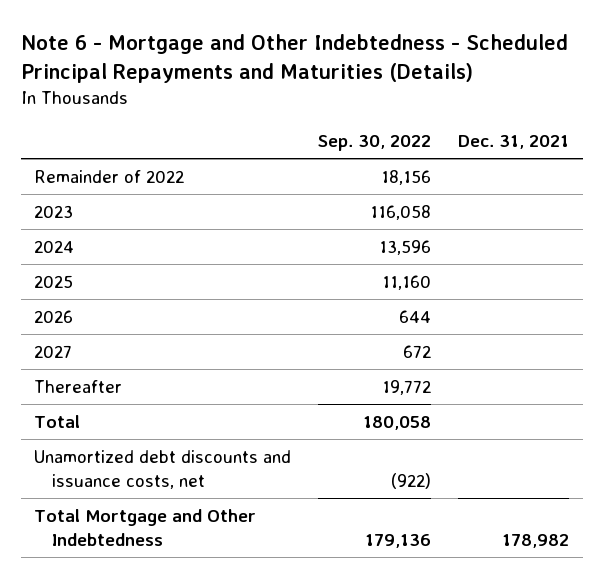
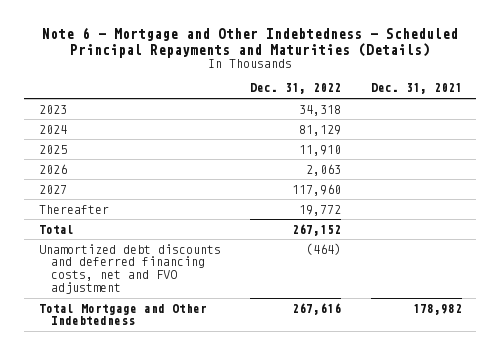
[318,134,432,151] Sep. 30, 2022 -> none
none -> [250,83,342,95] Dec. 31, 2022
[34,170,185,184] Remainder of 2022 -> none
[34,450,292,490] Unamortized debt discounts and issuance costs, net -> [38,243,221,294] Unamortized debt discounts and deferred financing costs, net and FVO adjustment

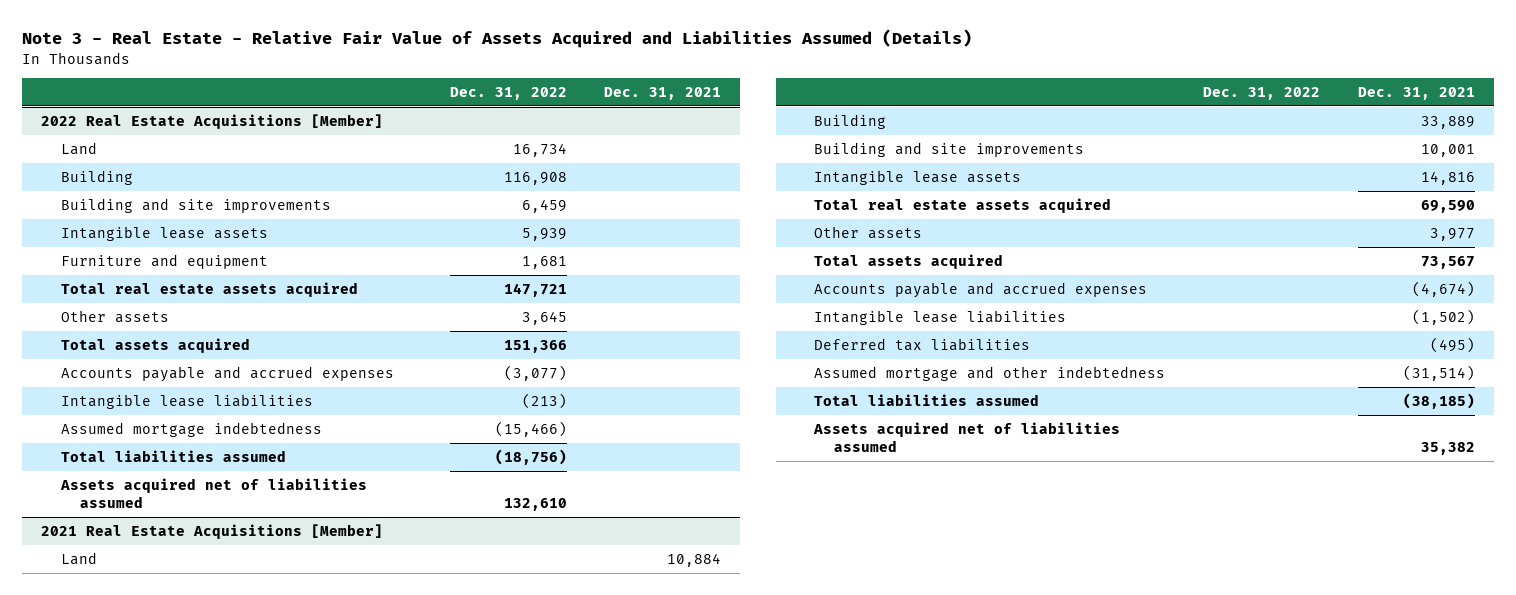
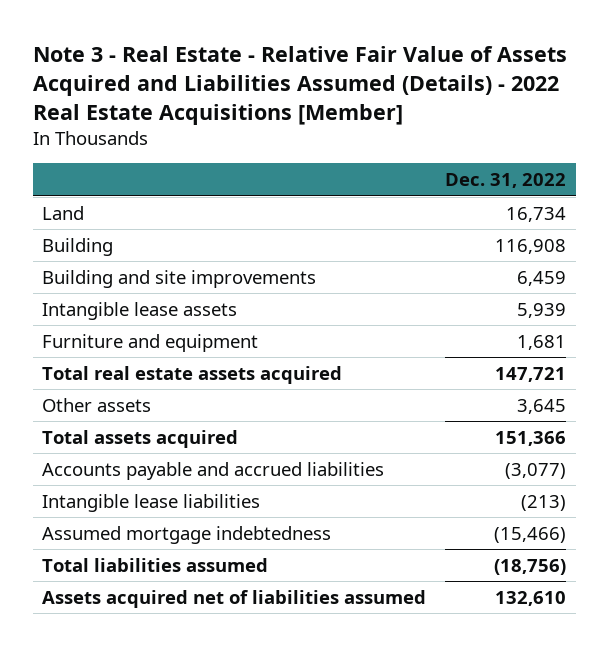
[22,29,973,49] Note 3 - Real Estate - Relative Fair Value of Assets Acquired and Liabilities Assumed (Details) -> [32,45,567,125] Note 3 - Real Estate - Relative Fair Value of Assets Acquired and Liabilities Assumed (Details) - 2022 Real Estate Acquisitions [Member]
[604,86,722,100] Dec. 31, 2021 -> none
[41,113,384,129] 2022 Real Estate Acquisitions [Member] -> none
[60,365,394,382] Accounts payable and accrued expenses -> [42,461,385,480] Accounts payable and accrued liabilities
[41,523,384,539] 2021 Real Estate Acquisitions [Member] -> none
[60,551,97,565] Land -> none
[814,113,887,129] Building -> none
[814,141,1085,157] Building and site improvements -> none
[814,169,1022,185] Intangible lease assets -> none
[814,197,1112,213] Total real estate assets acquired -> none
[814,225,923,239] Other assets -> none
[814,253,1004,269] Total assets acquired -> none
[814,281,1148,298] Accounts payable and accrued expenses -> none
[814,309,1067,325] Intangible lease liabilities -> none
[814,337,1031,351] Deferred tax liabilities -> none
[814,365,1166,381] Assumed mortgage and other indebtedness -> none
[814,393,1040,406] Total liabilities assumed -> none
[813,421,1121,453] Assets acquired net of liabilities assumed -> none

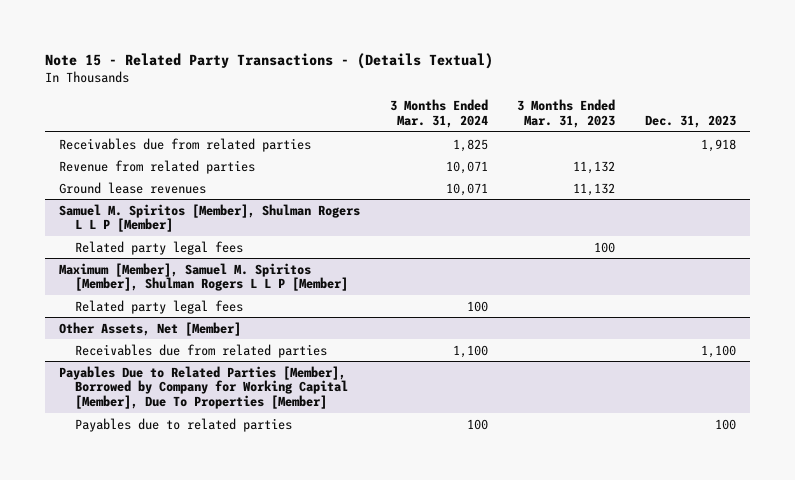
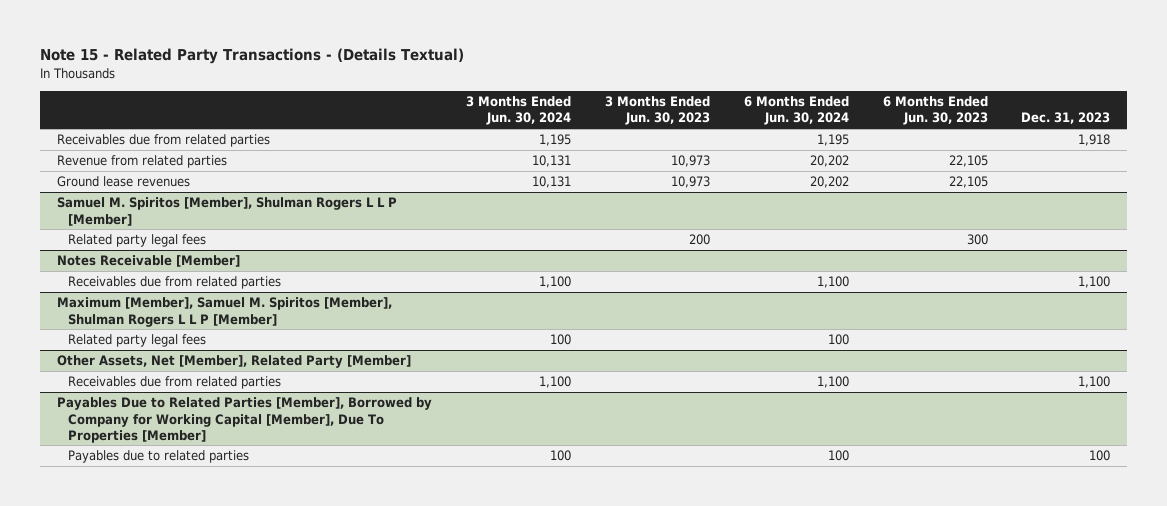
[389,99,488,129] 3 Months Ended Mar. 31, 2024 -> none
[517,99,616,129] 3 Months Ended Mar. 31, 2023 -> none
none -> [465,96,571,126] 3 Months Ended Jun. 30, 2024
none -> [604,96,710,126] 3 Months Ended Jun. 30, 2023
none -> [743,96,849,126] 6 Months Ended Jun. 30, 2024
none -> [882,96,988,126] 6 Months Ended Jun. 30, 2023
none -> [56,255,240,268] Notes Receivable [Member]
none -> [67,276,281,290] Receivables due from related parties
[59,321,242,336] Other Assets, Net [Member] -> [56,355,411,369] Other Assets, Net [Member], Related Party [Member]

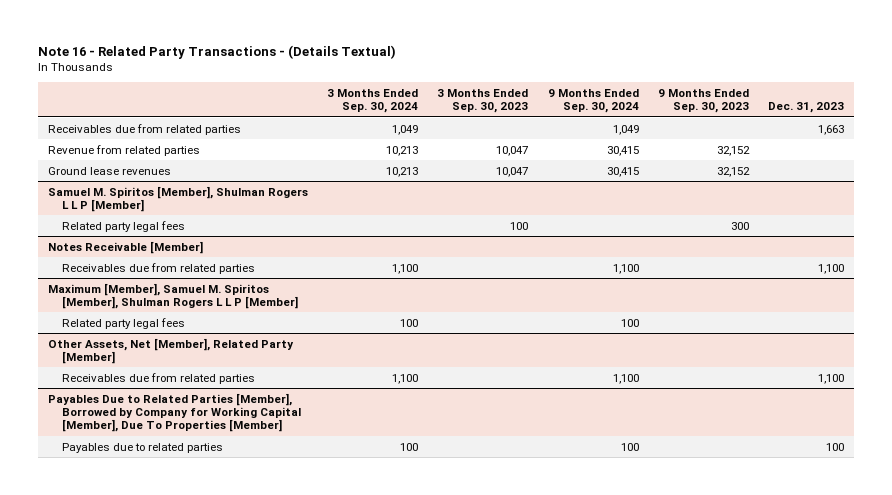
[39,48,464,65] Note 15 - Related Party Transactions - (Details Textual) -> [38,44,397,59] Note 16 - Related Party Transactions - (Details Textual)
[465,96,571,126] 3 Months Ended Jun. 30, 2024 -> none
[604,96,710,126] 3 Months Ended Jun. 30, 2023 -> none
[743,96,849,126] 6 Months Ended Jun. 30, 2024 -> none
[882,96,988,126] 6 Months Ended Jun. 30, 2023 -> none
none -> [327,89,419,114] 3 Months Ended Sep. 30, 2024
none -> [437,89,529,114] 3 Months Ended Sep. 30, 2023
none -> [547,89,639,114] 9 Months Ended Sep. 30, 2024
none -> [657,89,749,114] 9 Months Ended Sep. 30, 2023
[1078,134,1111,147] 1,918 -> [818,124,845,135] 1,663

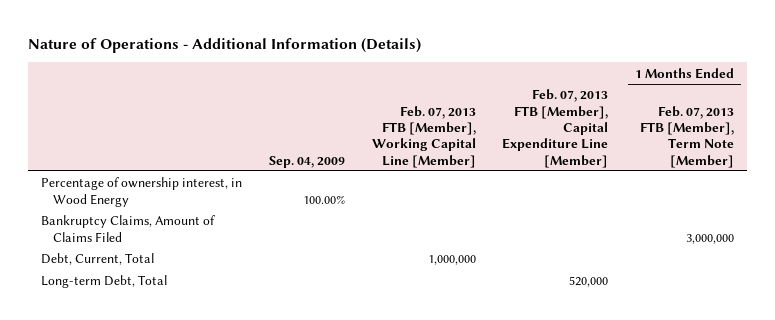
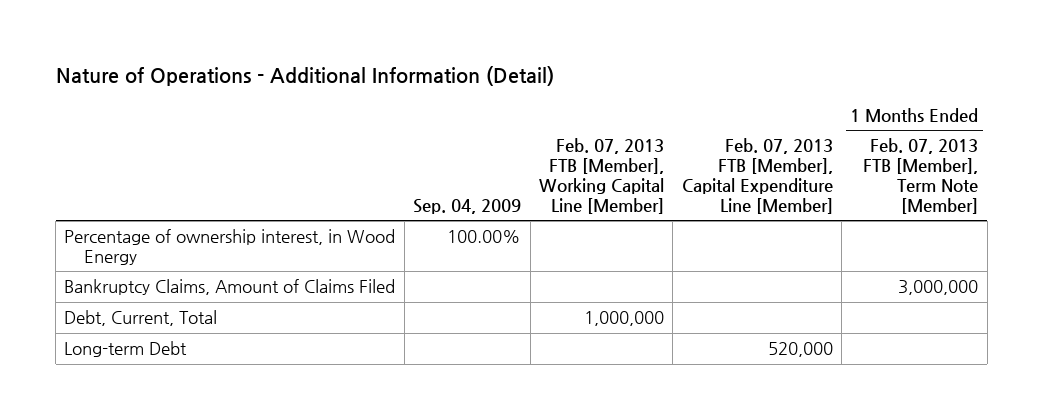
[27,37,421,53] Nature of Operations - Additional Information (Details) -> [55,66,554,87] Nature of Operations - Additional Information (Detail)
[41,275,168,289] Long-term Debt, Total -> [64,341,188,358] Long-term Debt

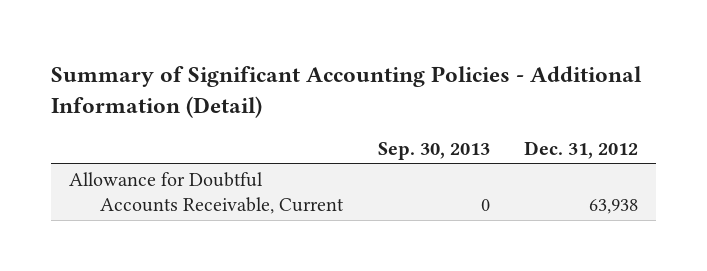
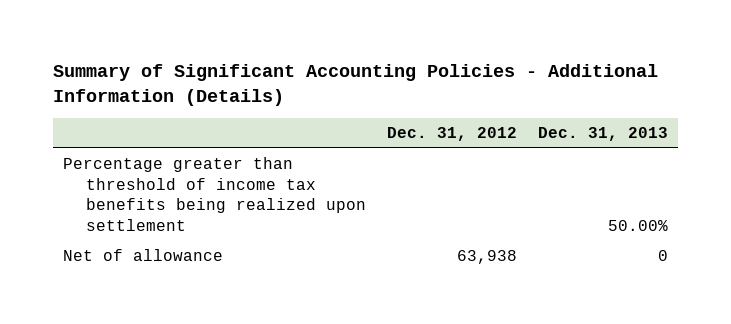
[51,65,643,118] Summary of Significant Accounting Policies - Additional Information (Detail) -> [52,64,658,107] Summary of Significant Accounting Policies - Additional Information (Details)
[377,141,490,160] Sep. 30, 2013 -> none
none -> [537,127,668,142] Dec. 31, 2013
none -> [63,157,367,231] Percentage greater than threshold of income tax benefits being realized upon settlement
[68,171,344,215] Allowance for Doubtful Accounts Receivable, Current -> [63,249,224,262] Net of allowance

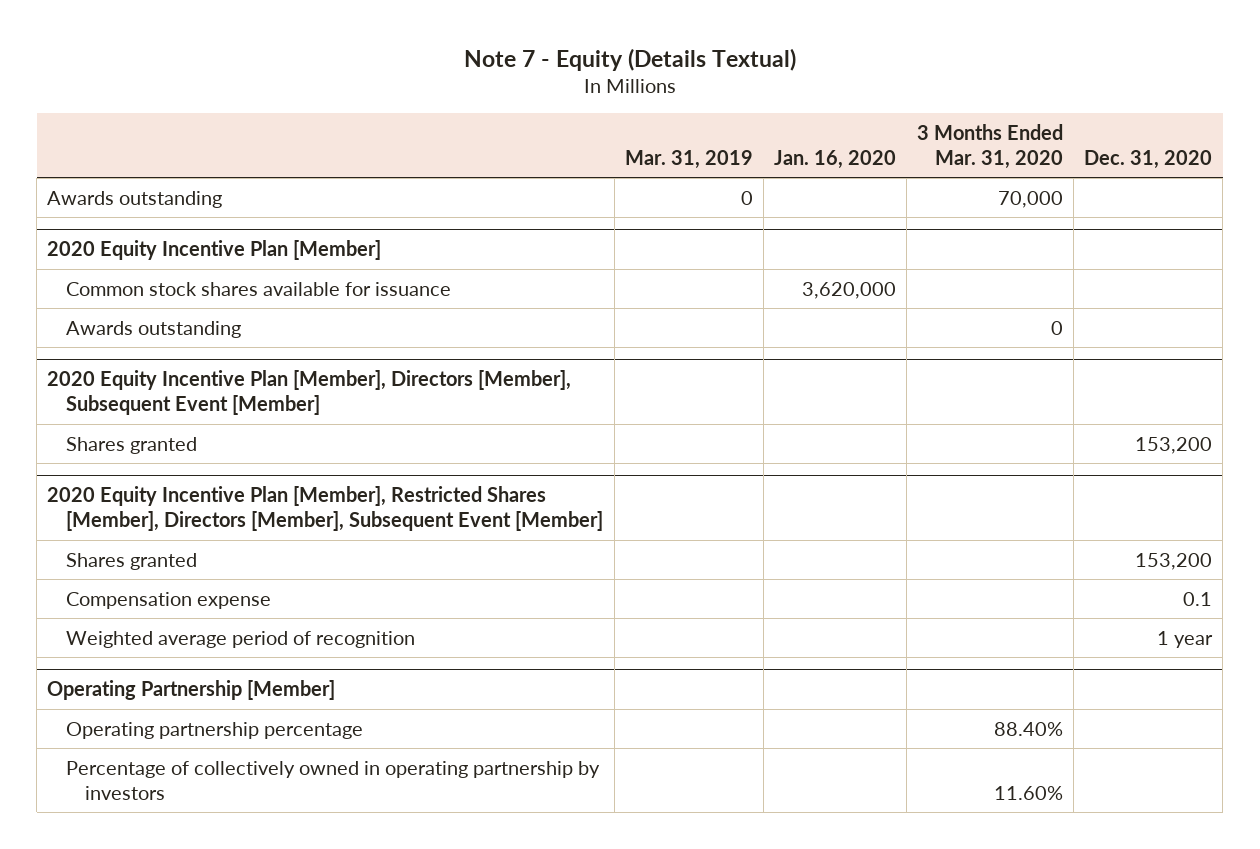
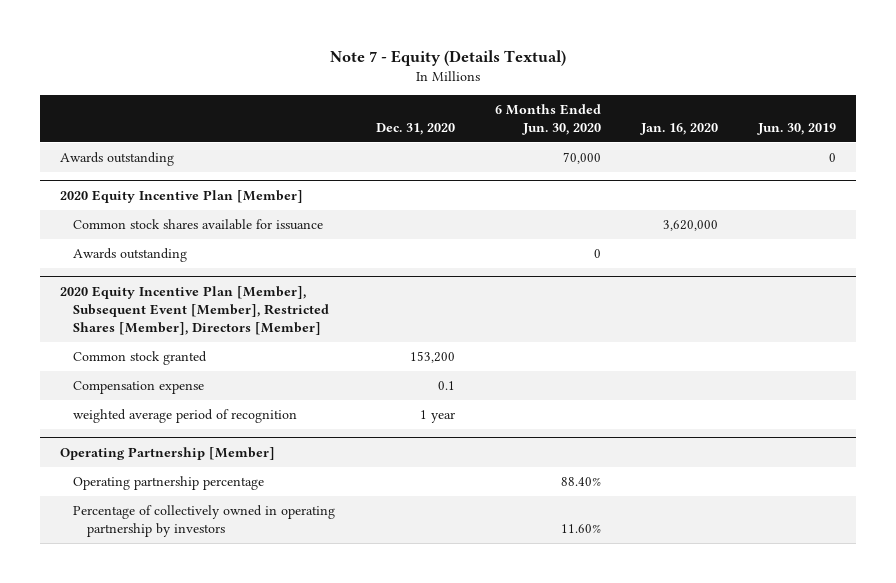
[624,149,753,169] Mar. 31, 2019 -> none
[917,123,1064,169] 3 Months Ended Mar. 31, 2020 -> none
none -> [494,104,601,135] 6 Months Ended Jun. 30, 2020
none -> [757,122,837,135] Jun. 30, 2019
[47,370,572,416] 2020 Equity Incentive Plan [Member], Directors [Member], Subsequent Event [Member] -> none
[66,436,198,454] Shares granted -> none
[47,486,604,532] 2020 Equity Incentive Plan [Member], Restricted Shares [Member], Directors [Member], Subsequent Event [Member] -> [59,286,330,335] 2020 Equity Incentive Plan [Member], Subsequent Event [Member], Restricted Shares [Member], Directors [Member]
[66,552,198,570] Shares granted -> [73,351,208,366] Common stock granted
[66,630,416,648] Weighted average period of recognition -> [73,409,298,424] weighted average period of recognition

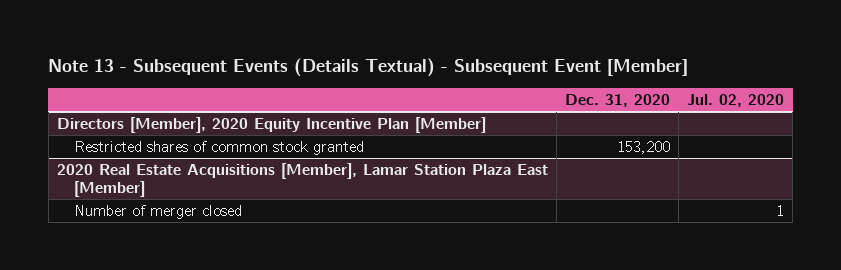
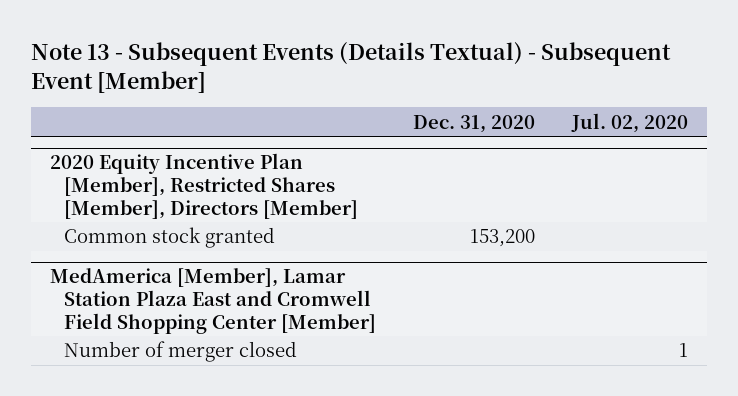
[56,116,486,133] Directors [Member], 2020 Equity Incentive Plan [Member] -> [49,153,359,219] 2020 Equity Incentive Plan [Member], Restricted Shares [Member], Directors [Member]
[73,140,364,155] Restricted shares of common stock granted -> [64,227,276,249] Common stock granted
[56,162,548,198] 2020 Real Estate Acquisitions [Member], Lamar Station Plaza East [Member] -> [49,268,377,334] MedAmerica [Member], Lamar Station Plaza East and Cromwell Field Shopping Center [Member]

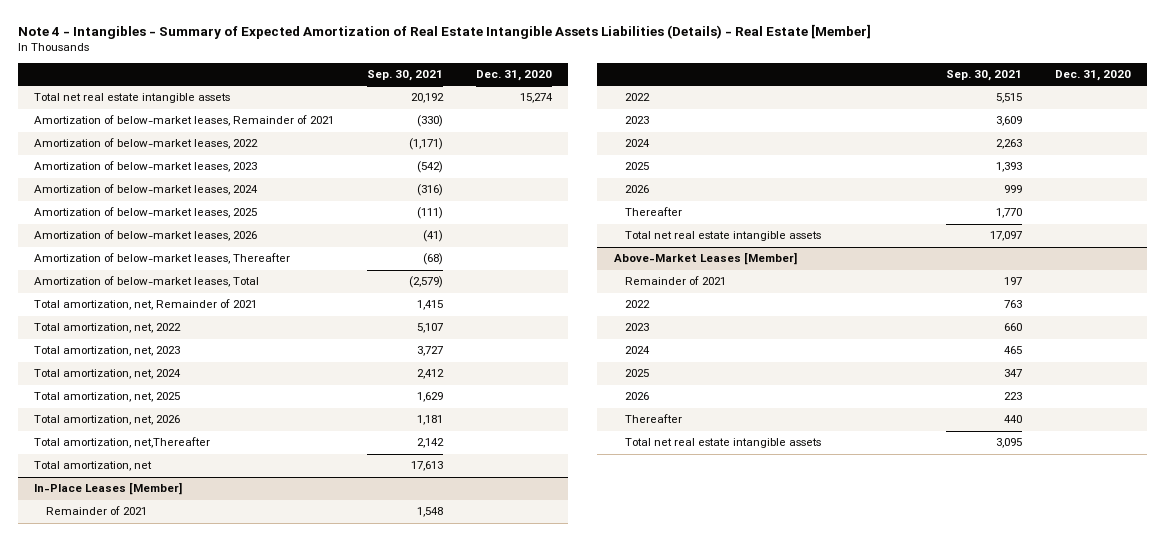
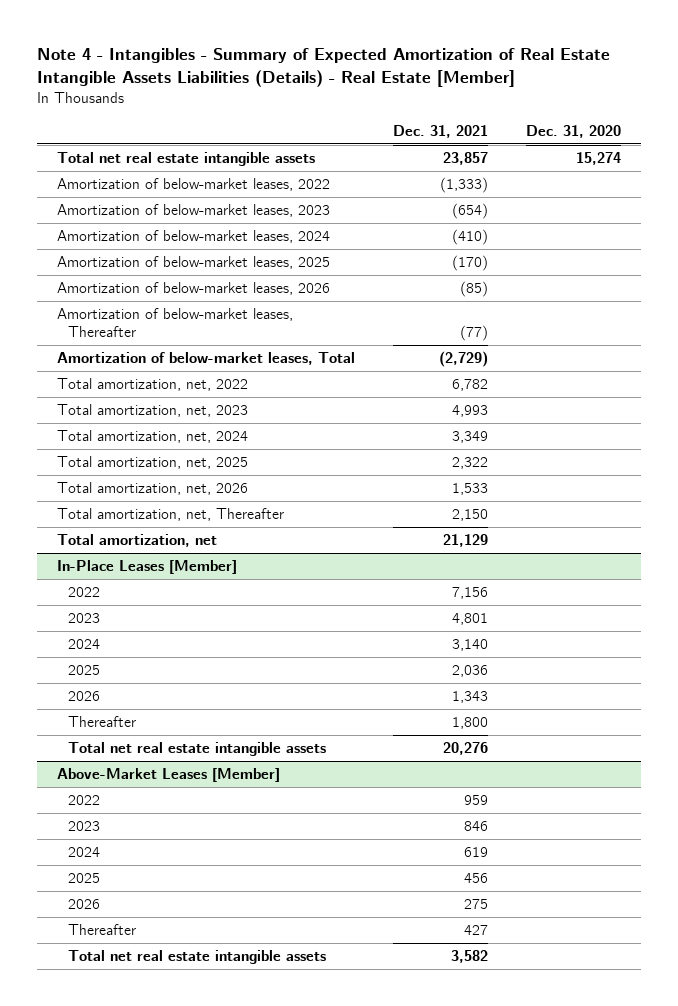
[367,70,444,82] Sep. 30, 2021 -> none
none -> [392,124,488,138] Dec. 31, 2021
[34,115,335,127] Amortization of below-market leases, Remainder of 2021 -> none
[34,299,258,311] Total amortization, net, Remainder of 2021 -> none
[34,437,211,449] Total amortization, net,Thereafter -> [56,508,284,522] Total amortization, net, Thereafter
[45,506,147,516] Remainder of 2021 -> none
[624,276,726,286] Remainder of 2021 -> none

